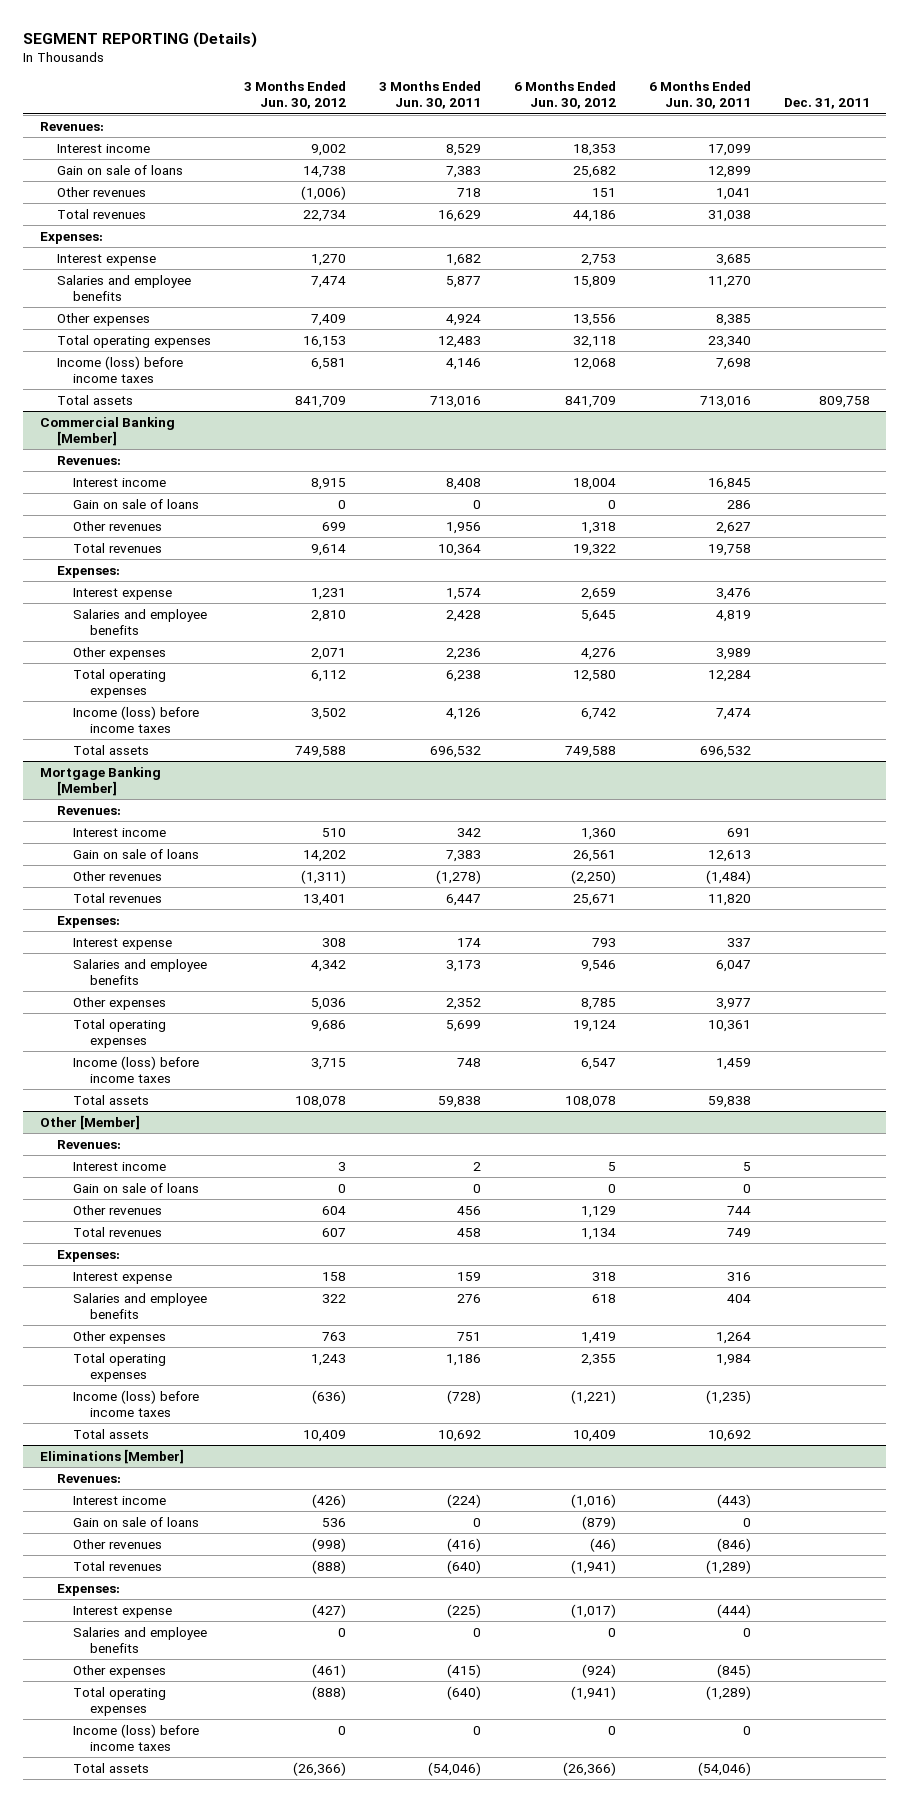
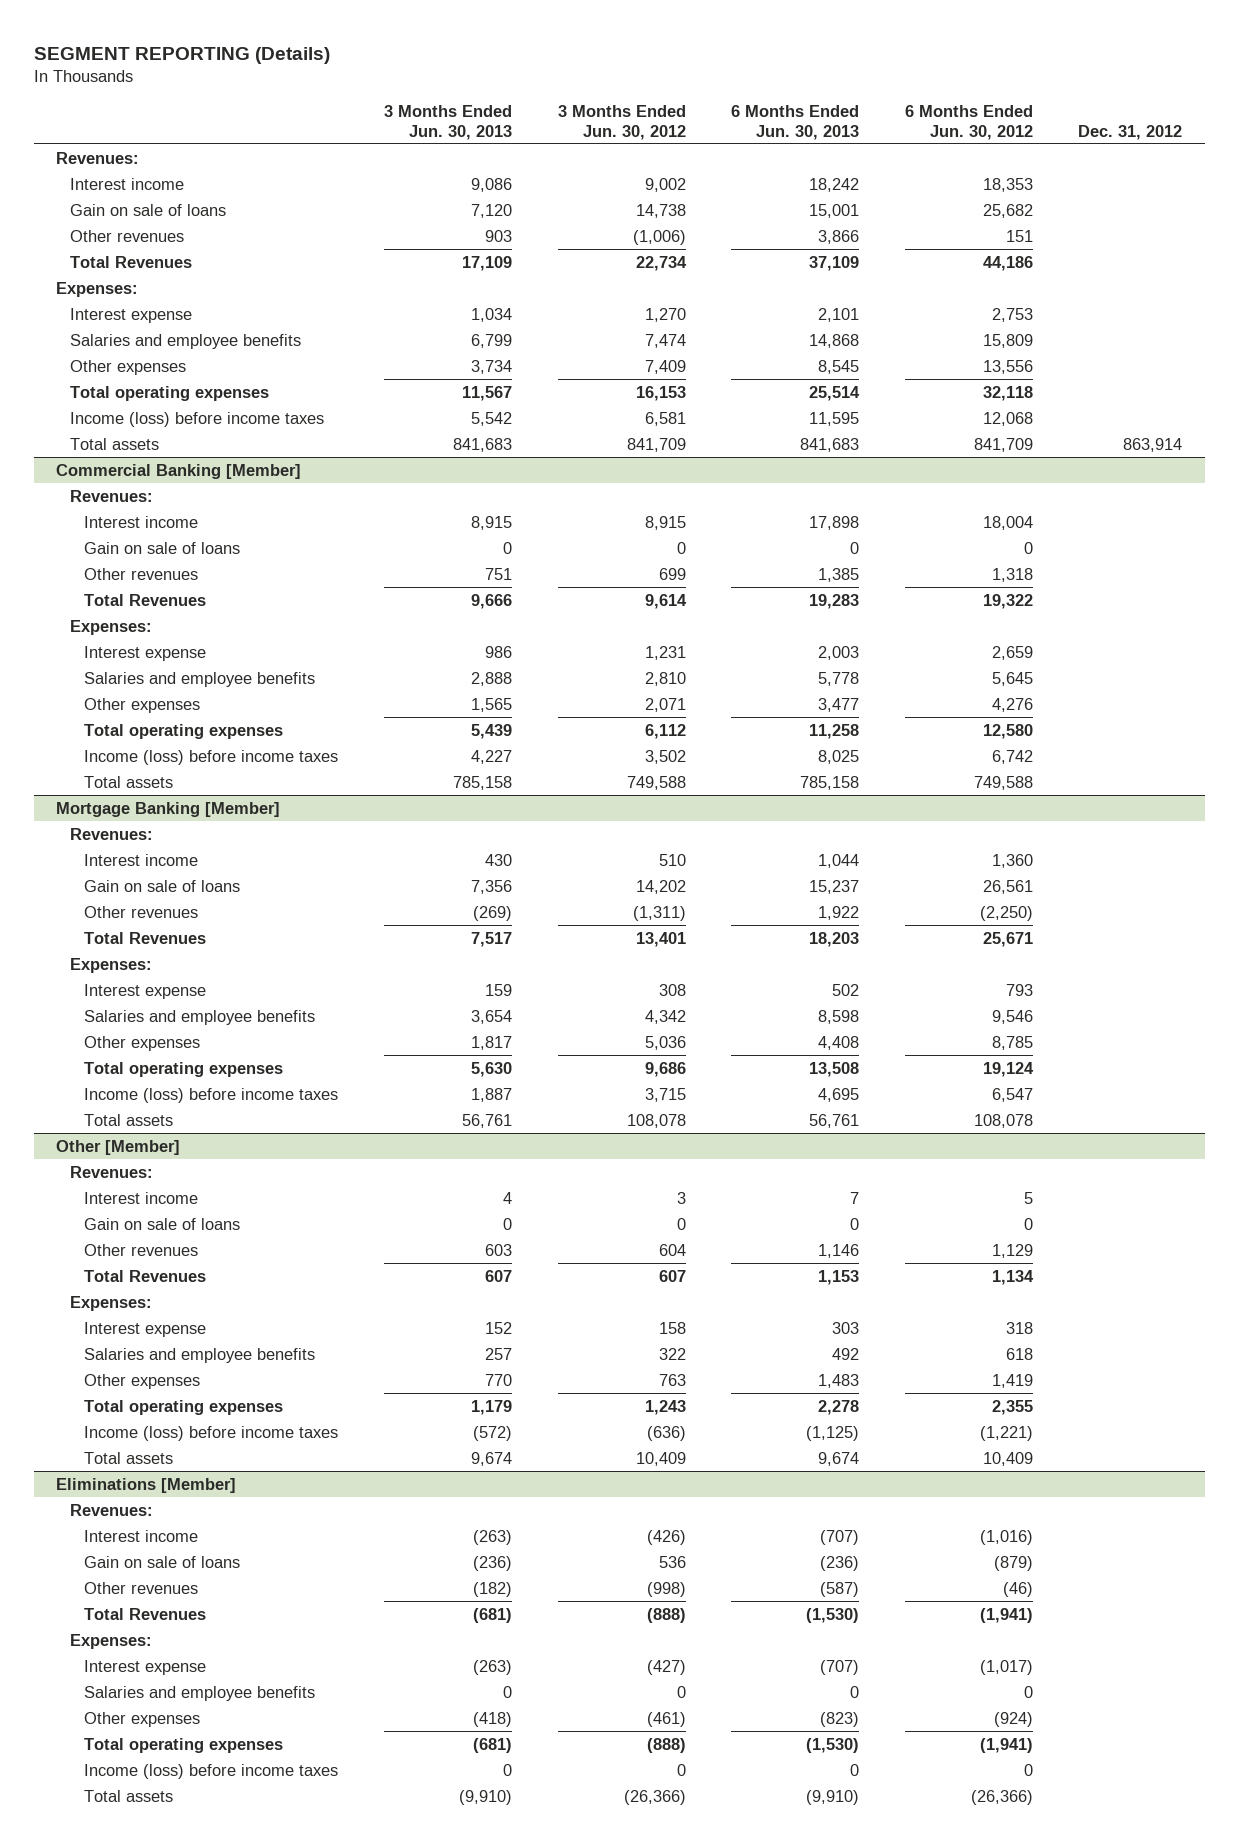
[378,80,481,110] 3 Months Ended Jun. 30, 2011 -> none
[648,80,751,110] 6 Months Ended Jun. 30, 2011 -> none
[783,98,870,110] Dec. 31, 2011 -> none
none -> [383,105,512,140] 3 Months Ended Jun. 30, 2013
none -> [731,105,860,140] 6 Months Ended Jun. 30, 2013
none -> [1078,124,1183,140] Dec. 31, 2012
[56,208,146,219] Total revenues -> [70,255,193,268] Total Revenues
[73,542,163,553] Total revenues -> [84,593,207,606] Total Revenues
[73,892,163,903] Total revenues -> [84,931,207,944] Total Revenues
[73,1226,163,1237] Total revenues -> [84,1269,207,1282] Total Revenues
[73,1560,163,1571] Total revenues -> [84,1607,207,1620] Total Revenues

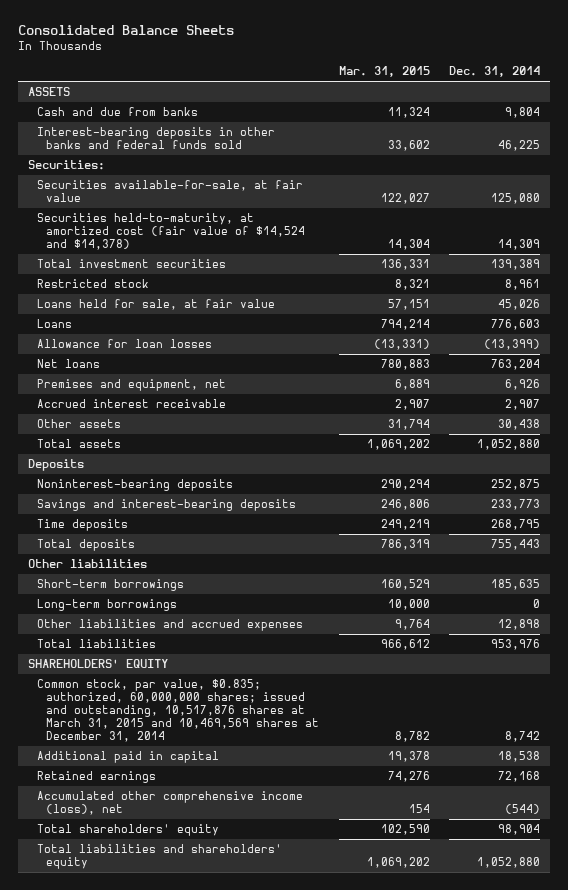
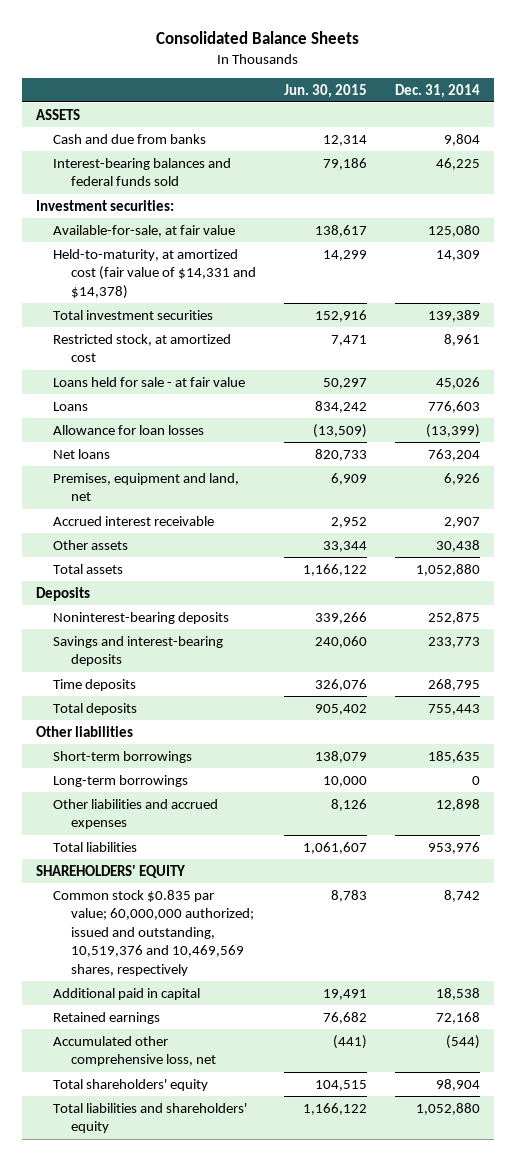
[338,66,430,78] Mar. 31, 2015 -> none
none -> [284,83,368,98] Jun. 30, 2015
[36,127,275,150] Interest-bearing deposits in other banks and federal funds sold -> [53,157,232,187] Interest-bearing balances and federal funds sold
[27,160,105,171] Securities: -> [35,199,174,211] Investment securities:
[36,180,303,203] Securities available-for-sale, at fair value -> [53,224,236,237] Available-for-sale, at fair value
[36,213,306,250] Securities held-to-maturity, at amortized cost (fair value of $14,524 and $14,378) -> [53,248,256,299] Held-to-maturity, at amortized cost (fair value of $14,331 and $14,378)
[36,279,149,289] Restricted stock -> [53,333,232,363] Restricted stock, at amortized cost
[36,299,275,311] Loans held for sale, at fair value -> [53,376,246,387] Loans held for sale - at fair value
[36,379,226,392] Premises and equipment, net -> [53,472,240,502] Premises, equipment and land, net
[36,679,320,742] Common stock, par value, $0.835; authorized, 60,000,000 shares; issued and outstanding, 10,517,876 shares at March 31, 2015 and 10,469,569 shares at December 31, 2014 -> [53,889,254,977] Common stock $0.835 par value; 60,000,000 authorized; issued and outstanding, 10,519,376 and 10,469,569 shares, respectively
[36,791,303,816] Accumulated other comprehensive income (loss), net -> [53,1035,216,1067] Accumulated other comprehensive loss, net

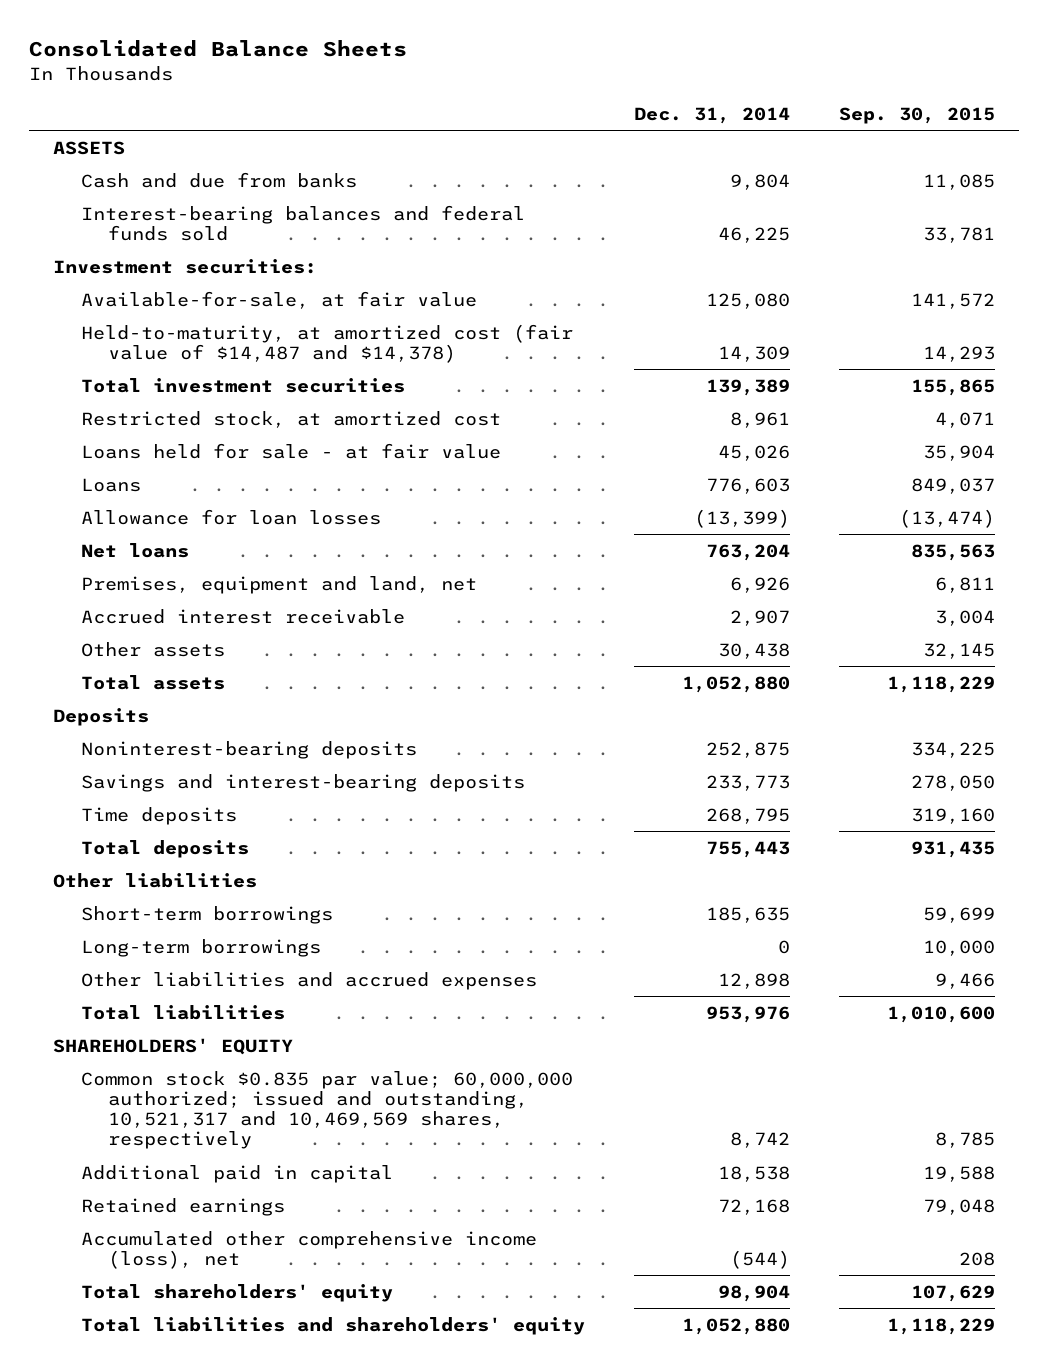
[284,83,368,98] Jun. 30, 2015 -> none
none -> [838,107,995,125] Sep. 30, 2015
[53,248,256,299] Held-to-maturity, at amortized cost (fair value of $14,331 and $14,378) -> [80,323,573,363] Held-to-maturity, at amortized cost (fair value of $14,487 and $14,378)
[53,889,254,977] Common stock $0.835 par value; 60,000,000 authorized; issued and outstanding, 10,519,376 and 10,469,569 shares, respectively -> [80,1070,573,1150] Common stock $0.835 par value; 60,000,000 authorized; issued and outstanding, 10,521,317 and 10,469,569 shares, respectively
[53,1035,216,1067] Accumulated other comprehensive loss, net -> [80,1230,537,1269] Accumulated other comprehensive income (loss), net

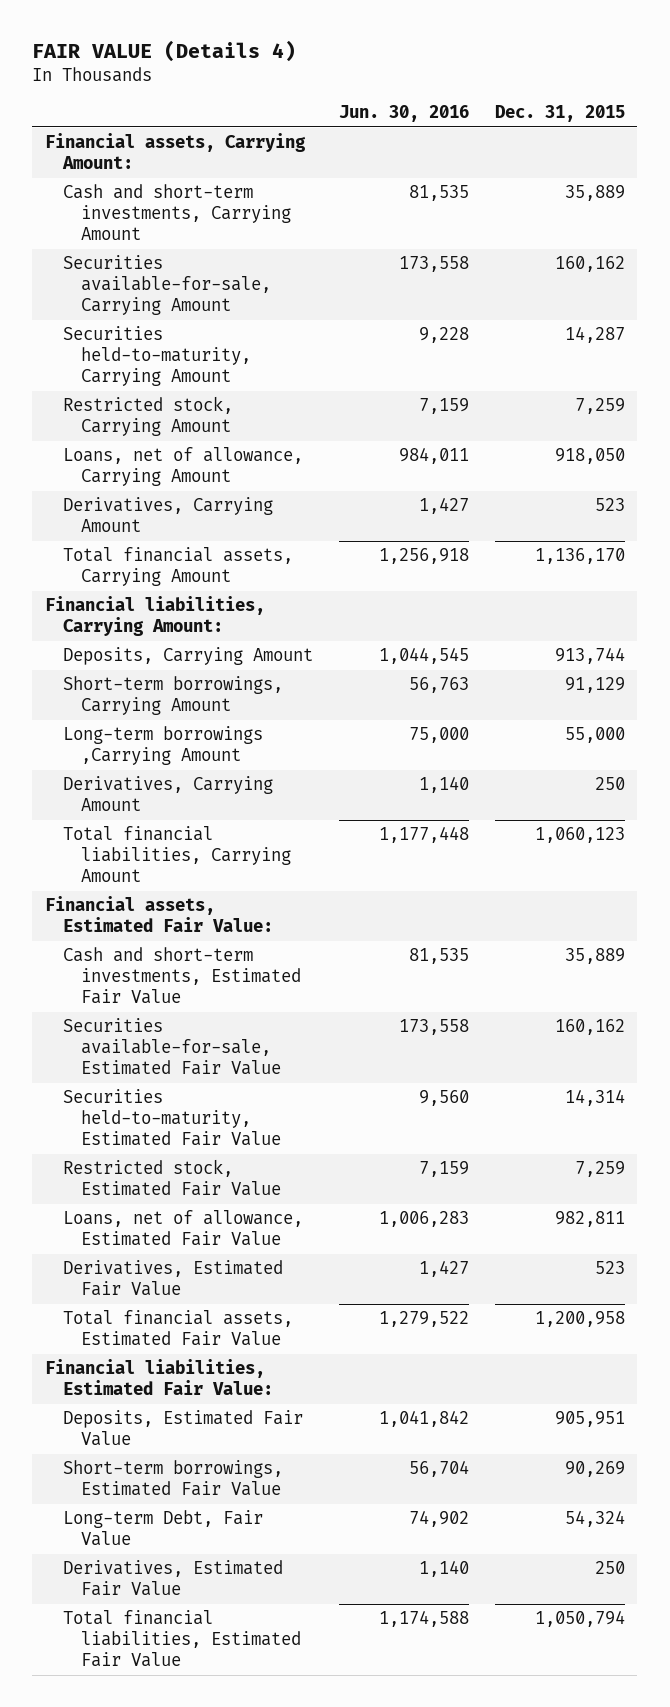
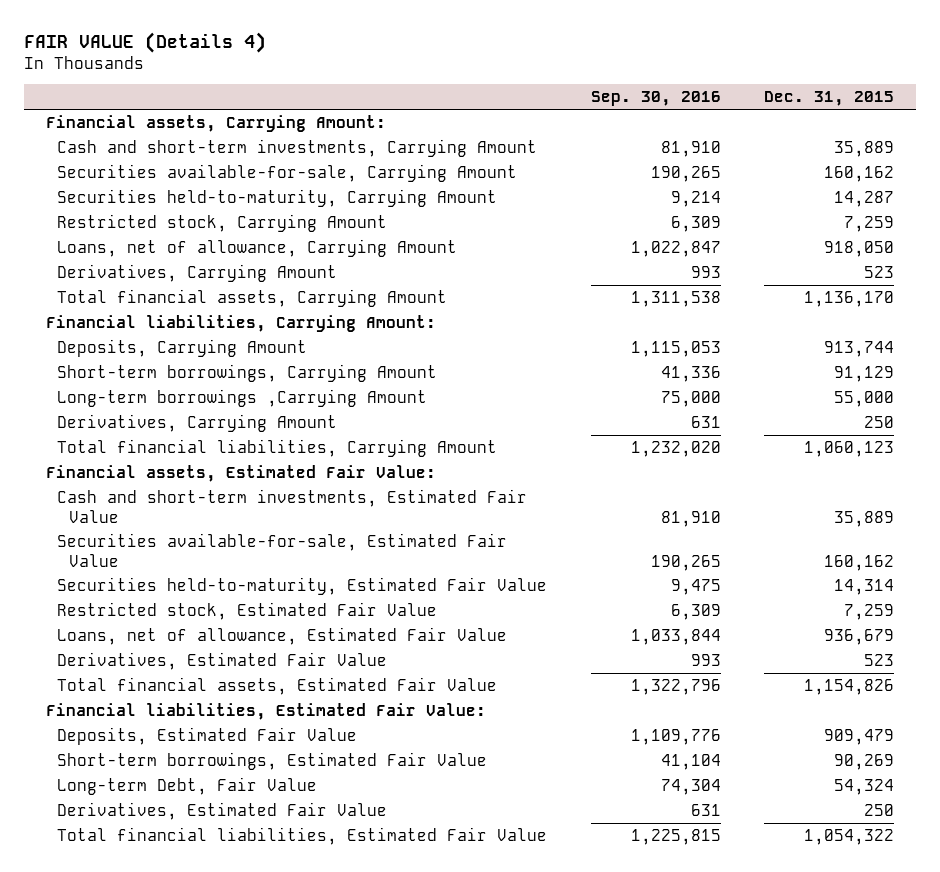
[338,105,469,123] Jun. 30, 2016 -> none
none -> [590,91,721,107] Sep. 30, 2016
[554,1211,625,1228] 982,811 -> [824,628,895,645] 936,679
[534,1311,625,1328] 1,200,958 -> [804,678,895,695] 1,154,826
[554,1411,625,1428] 905,951 -> [824,728,895,745] 909,479
[534,1610,625,1628] 1,050,794 -> [804,828,895,845] 1,054,322

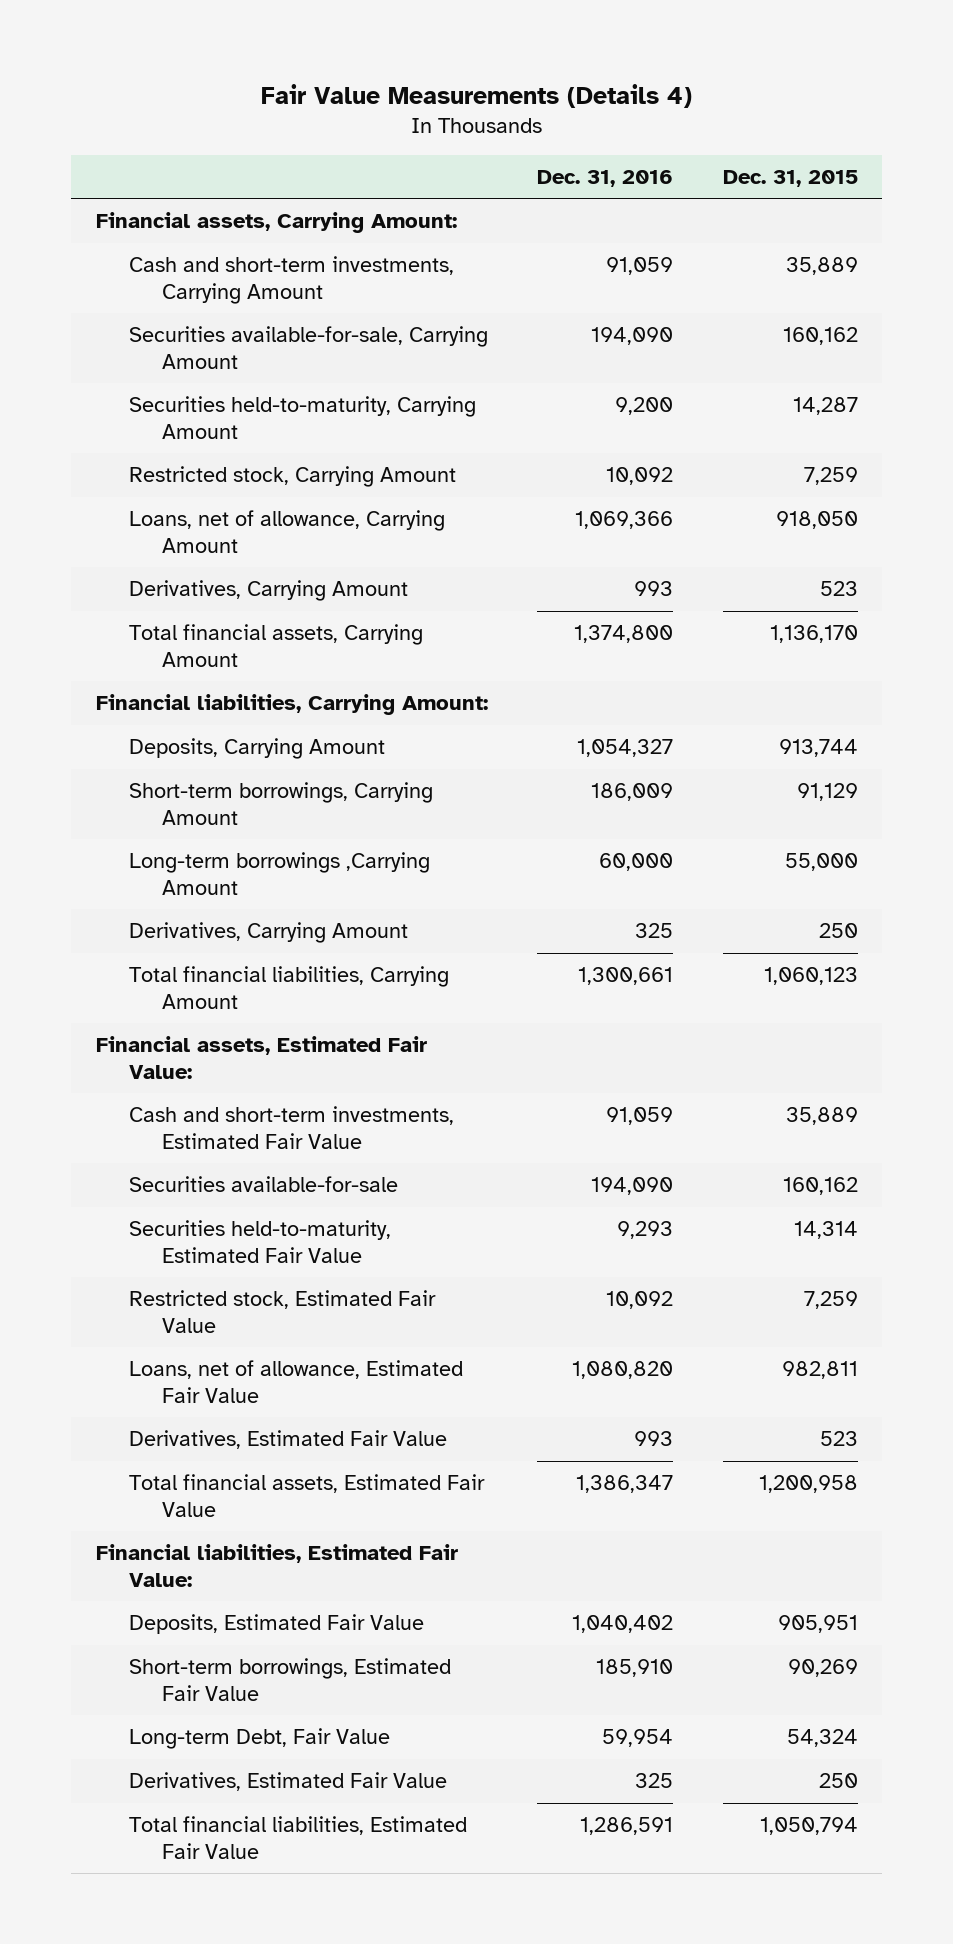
[23,31,266,53] FAIR VALUE (Details 4) -> [260,84,692,109] Fair Value Measurements (Details 4)
[590,91,721,107] Sep. 30, 2016 -> none
none -> [537,169,674,187] Dec. 31, 2016
[57,532,508,567] Securities available-for-sale, Estimated Fair Value -> [128,1176,398,1193] Securities available-for-sale
[824,628,895,645] 936,679 -> [781,1361,858,1380] 982,811
[804,678,895,695] 1,154,826 -> [758,1475,858,1494] 1,200,958
[824,728,895,745] 909,479 -> [777,1615,858,1634] 905,951
[804,828,895,845] 1,054,322 -> [759,1817,858,1836] 1,050,794

